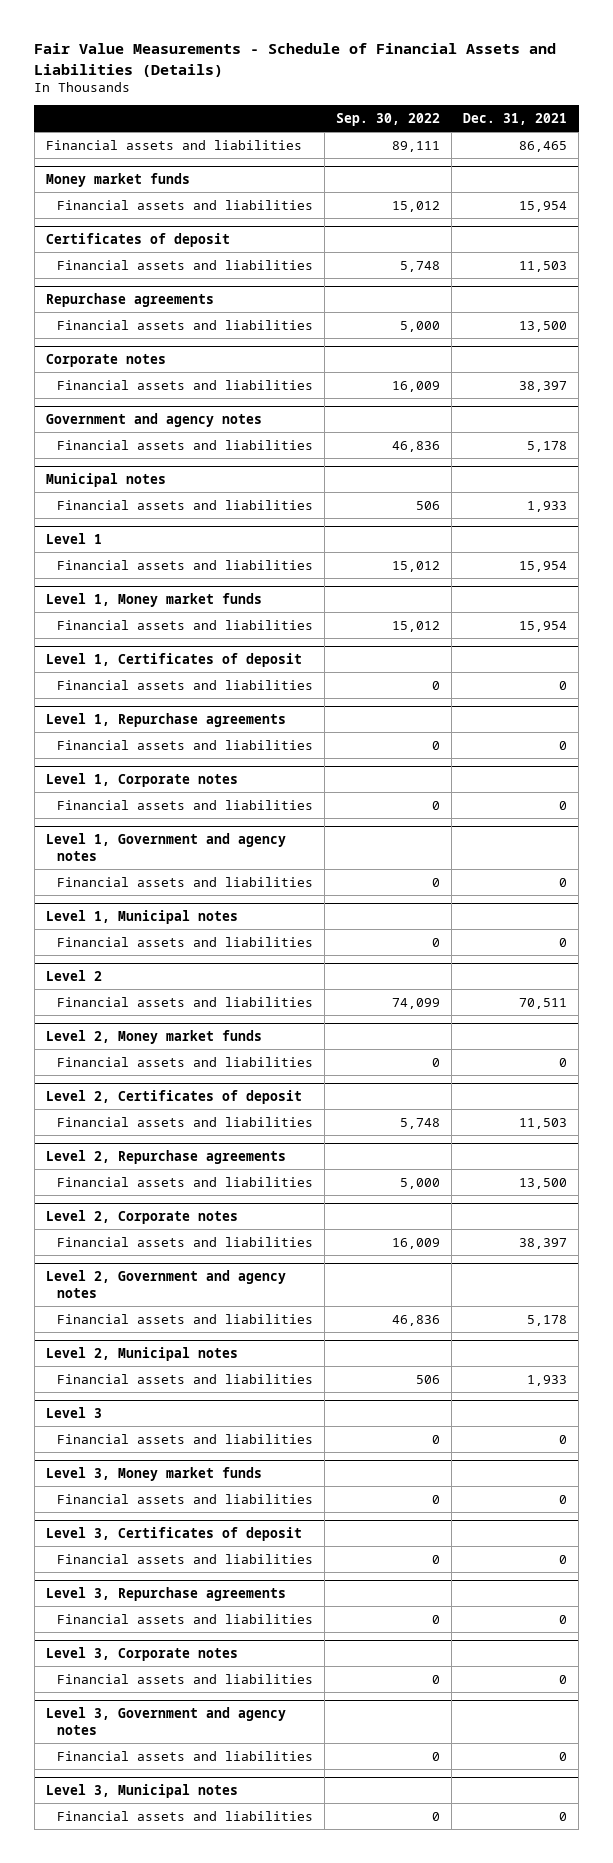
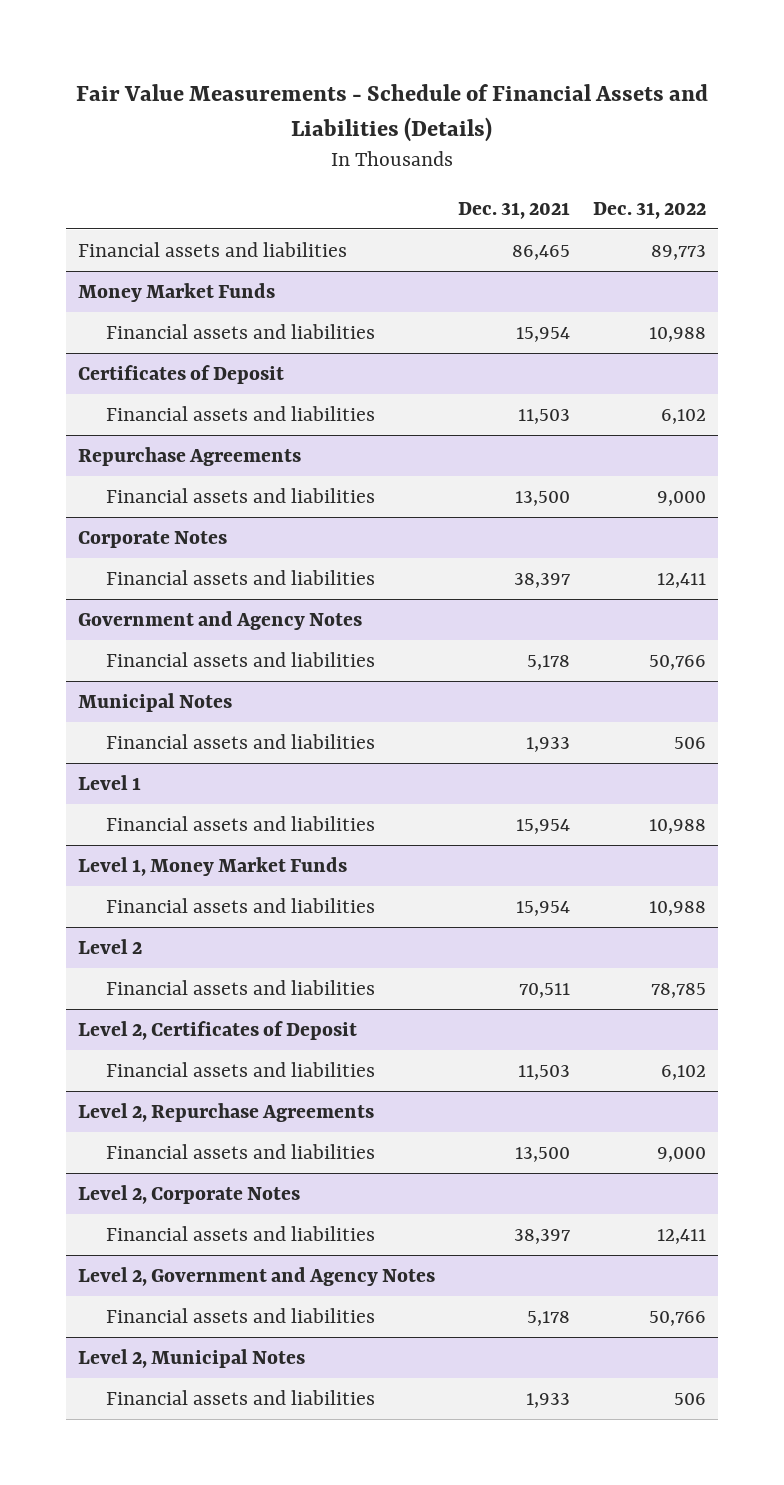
[336,112,441,126] Sep. 30, 2022 -> none
none -> [593,201,707,219] Dec. 31, 2022
[45,173,190,188] Money market funds -> [77,282,275,302] Money Market Funds
[45,233,230,248] Certificates of deposit -> [77,364,284,384] Certificates of Deposit
[45,293,214,308] Repurchase agreements -> [77,446,301,466] Repurchase Agreements
[45,354,166,368] Corporate notes -> [77,530,227,548] Corporate Notes
[45,413,262,428] Government and agency notes -> [77,610,362,630] Government and Agency Notes
[45,473,166,488] Municipal notes -> [77,692,232,712] Municipal Notes
[45,593,262,608] Level 1, Money market funds -> [77,856,347,876] Level 1, Money Market Funds
[45,653,302,668] Level 1, Certificates of deposit -> none
[57,679,314,690] Financial assets and liabilities -> none
[45,713,286,728] Level 1, Repurchase agreements -> none
[57,739,314,750] Financial assets and liabilities -> none
[45,773,238,788] Level 1, Corporate notes -> none
[57,799,314,810] Financial assets and liabilities -> none
[45,833,286,862] Level 1, Government and agency notes -> none
[57,876,314,887] Financial assets and liabilities -> none
[45,910,238,925] Level 1, Municipal notes -> none
[57,936,314,947] Financial assets and liabilities -> none
[45,1030,262,1045] Level 2, Money market funds -> none
[57,1056,314,1067] Financial assets and liabilities -> none
[45,1090,302,1105] Level 2, Certificates of deposit -> [77,1020,357,1040] Level 2, Certificates of Deposit
[45,1150,286,1165] Level 2, Repurchase agreements -> [77,1102,374,1122] Level 2, Repurchase Agreements
[45,1210,238,1225] Level 2, Corporate notes -> [77,1184,300,1204] Level 2, Corporate Notes
[45,1270,286,1299] Level 2, Government and agency notes -> [77,1266,435,1286] Level 2, Government and Agency Notes
[45,1347,238,1362] Level 2, Municipal notes -> [77,1348,305,1368] Level 2, Municipal Notes
[45,1407,102,1419] Level 3 -> none
[57,1433,314,1444] Financial assets and liabilities -> none
[45,1467,262,1482] Level 3, Money market funds -> none
[57,1493,314,1504] Financial assets and liabilities -> none
[45,1527,302,1542] Level 3, Certificates of deposit -> none
[57,1553,314,1564] Financial assets and liabilities -> none
[45,1587,286,1602] Level 3, Repurchase agreements -> none
[57,1613,314,1624] Financial assets and liabilities -> none
[45,1647,238,1662] Level 3, Corporate notes -> none
[57,1673,314,1684] Financial assets and liabilities -> none
[45,1707,286,1736] Level 3, Government and agency notes -> none
[57,1750,314,1761] Financial assets and liabilities -> none
[45,1784,238,1799] Level 3, Municipal notes -> none
[57,1810,314,1821] Financial assets and liabilities -> none

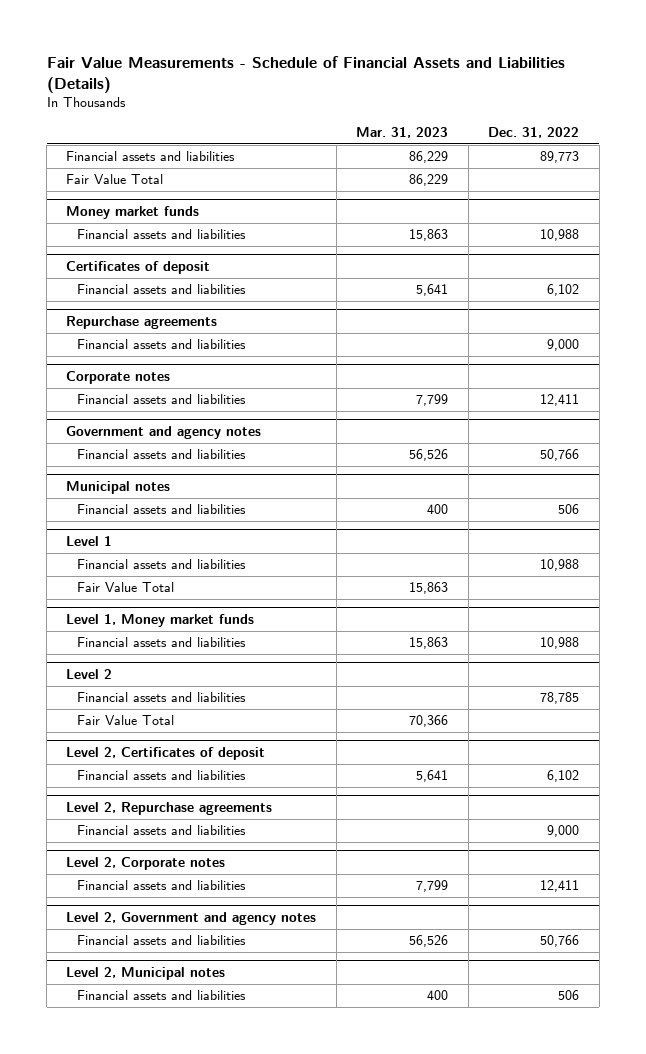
[457,201,570,219] Dec. 31, 2021 -> none
none -> [356,126,449,138] Mar. 31, 2023
none -> [66,174,164,185] Fair Value Total
[77,282,275,302] Money Market Funds -> [66,206,200,220] Money market funds
[77,364,284,384] Certificates of Deposit -> [66,261,211,275] Certificates of deposit
[77,446,301,466] Repurchase Agreements -> [66,316,218,330] Repurchase agreements
[77,530,227,548] Corporate Notes -> [66,371,171,385] Corporate notes
[77,610,362,630] Government and Agency Notes -> [66,426,262,440] Government and agency notes
[77,692,232,712] Municipal Notes -> [66,481,171,495] Municipal notes
none -> [77,582,175,593] Fair Value Total
[77,856,347,876] Level 1, Money Market Funds -> [66,614,255,628] Level 1, Money market funds
none -> [77,715,175,726] Fair Value Total
[77,1020,357,1040] Level 2, Certificates of Deposit -> [66,747,266,761] Level 2, Certificates of deposit
[77,1102,374,1122] Level 2, Repurchase Agreements -> [66,802,273,816] Level 2, Repurchase agreements
[77,1184,300,1204] Level 2, Corporate Notes -> [66,857,226,871] Level 2, Corporate notes
[77,1266,435,1286] Level 2, Government and Agency Notes -> [66,912,317,926] Level 2, Government and agency notes
[77,1348,305,1368] Level 2, Municipal Notes -> [66,967,226,981] Level 2, Municipal notes

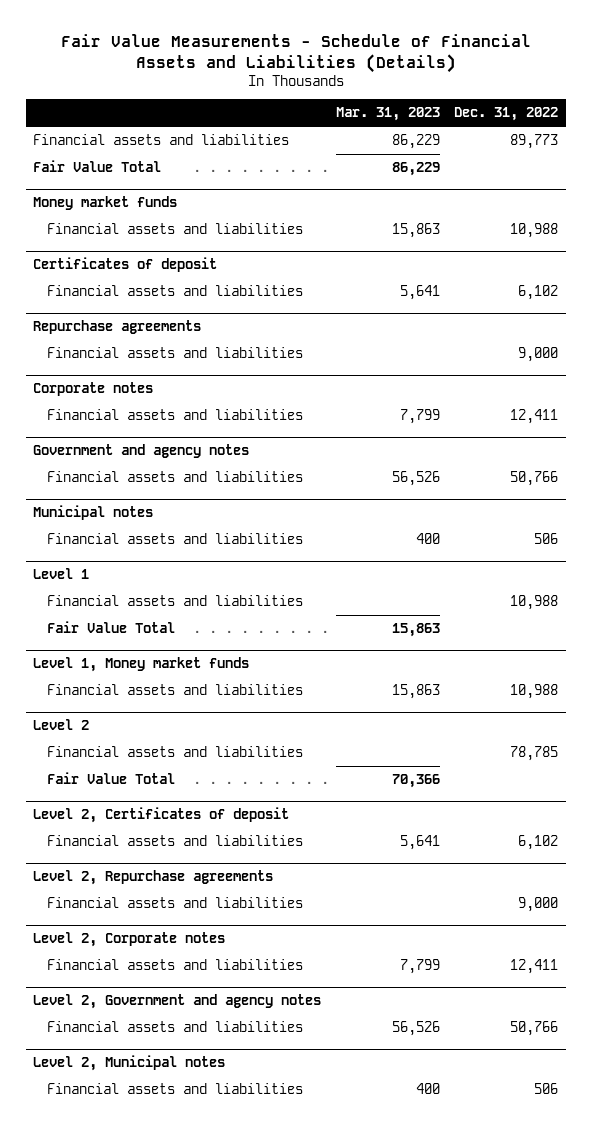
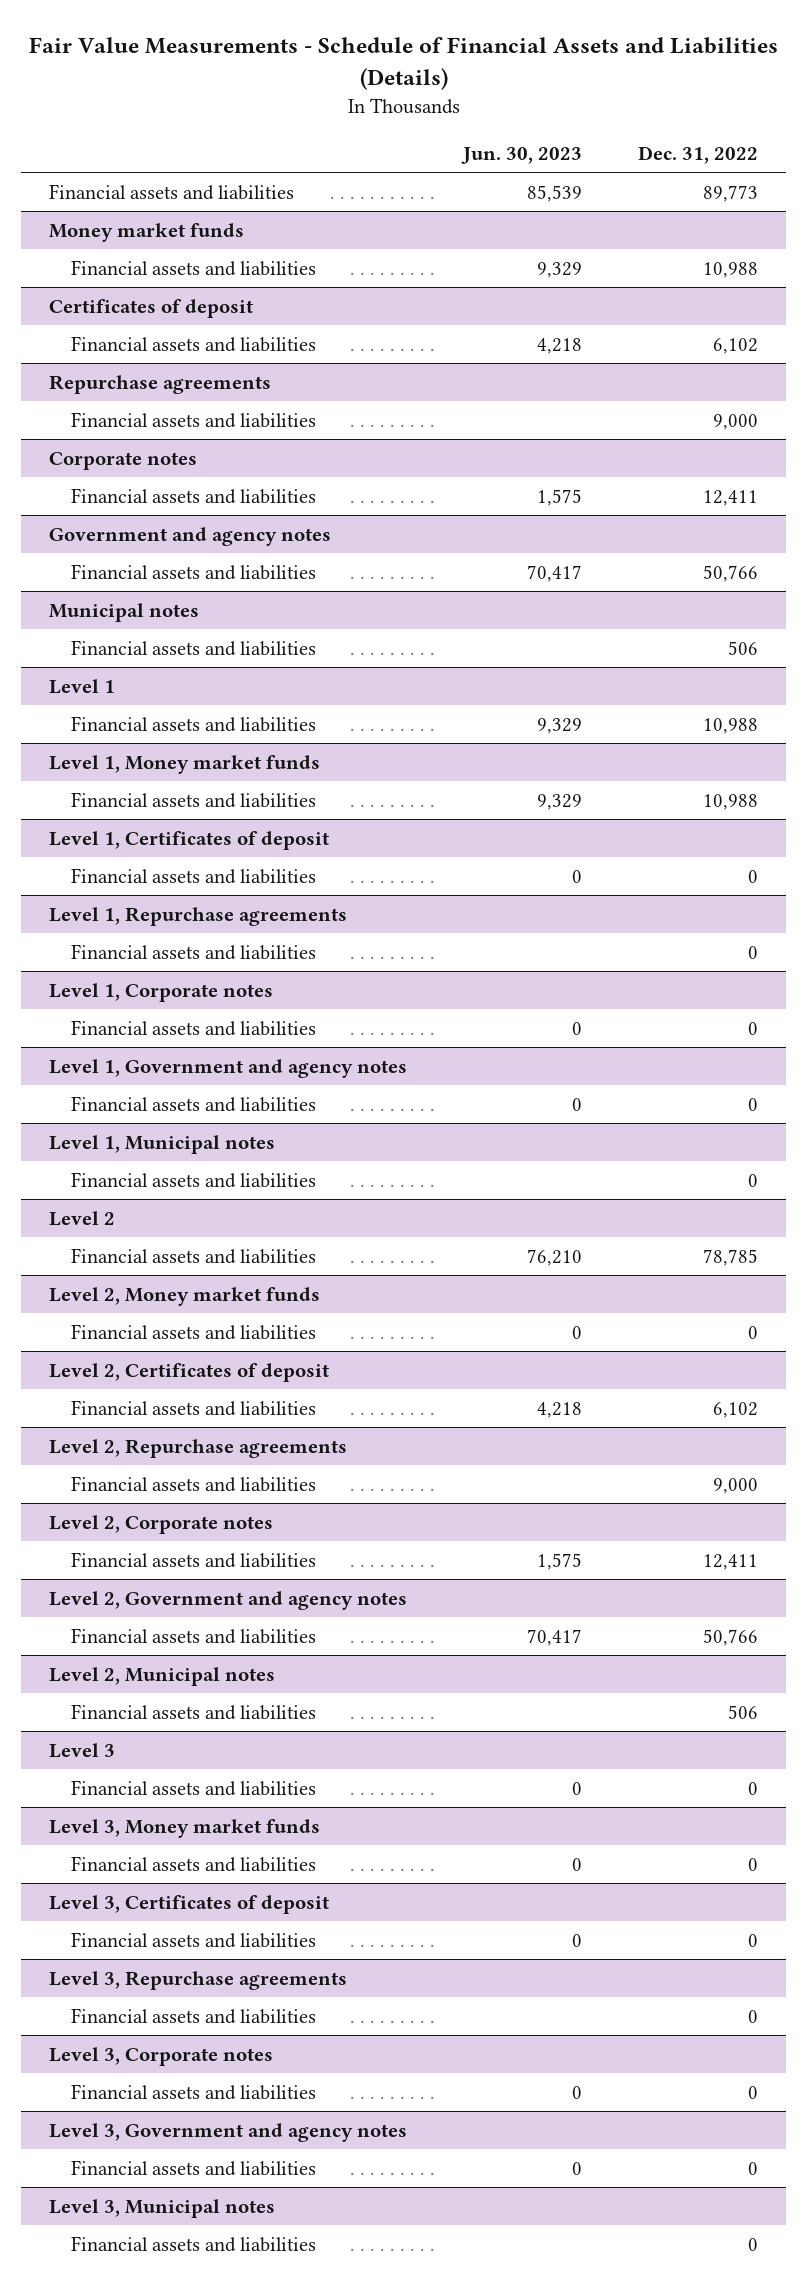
[335,107,440,122] Mar. 31, 2023 -> none
none -> [461,146,583,164] Jun. 30, 2023
[33,160,162,173] Fair Value Total -> none
[47,621,176,634] Fair Value Total -> none
none -> [49,830,330,850] Level 1, Certificates of deposit
none -> [70,867,316,884] Financial assets and liabilities
none -> [49,906,348,926] Level 1, Repurchase agreements
none -> [70,943,316,960] Financial assets and liabilities
none -> [49,982,274,1002] Level 1, Corporate notes
none -> [70,1019,316,1036] Financial assets and liabilities
none -> [49,1058,408,1078] Level 1, Government and agency notes
none -> [70,1095,316,1112] Financial assets and liabilities
none -> [49,1134,276,1154] Level 1, Municipal notes
none -> [70,1171,316,1188] Financial assets and liabilities
[47,772,176,785] Fair Value Total -> none
none -> [49,1286,321,1306] Level 2, Money market funds
none -> [70,1323,316,1340] Financial assets and liabilities
none -> [49,1742,116,1758] Level 3
none -> [70,1779,316,1796] Financial assets and liabilities
none -> [49,1818,321,1838] Level 3, Money market funds
none -> [70,1855,316,1872] Financial assets and liabilities
none -> [49,1894,330,1914] Level 3, Certificates of deposit
none -> [70,1931,316,1948] Financial assets and liabilities
none -> [49,1970,348,1990] Level 3, Repurchase agreements
none -> [70,2007,316,2024] Financial assets and liabilities
none -> [49,2046,274,2066] Level 3, Corporate notes
none -> [70,2083,316,2100] Financial assets and liabilities
none -> [49,2122,408,2142] Level 3, Government and agency notes
none -> [70,2159,316,2176] Financial assets and liabilities
none -> [49,2198,276,2218] Level 3, Municipal notes
none -> [70,2235,316,2252] Financial assets and liabilities

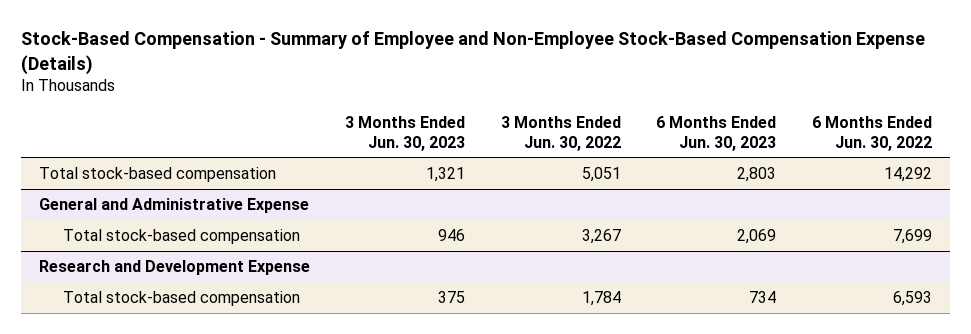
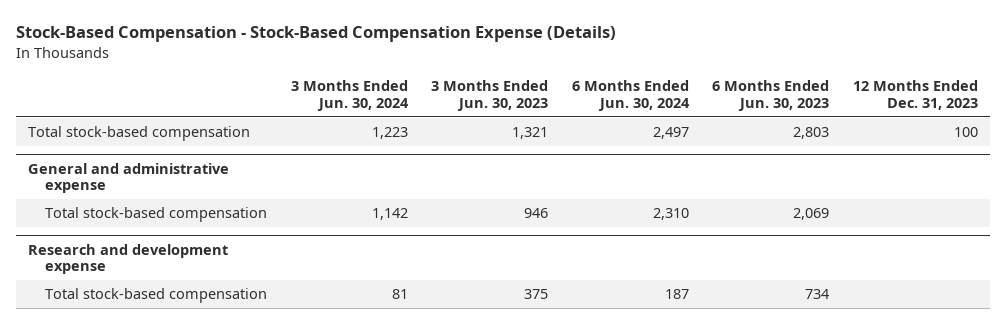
[20,31,925,75] Stock-Based Compensation - Summary of Employee and Non-Employee Stock-Based Compensation Expense (Details) -> [16,26,617,43] Stock-Based Compensation - Stock-Based Compensation Expense (Details)
[500,116,621,151] 3 Months Ended Jun. 30, 2022 -> none
[811,116,932,151] 6 Months Ended Jun. 30, 2022 -> none
none -> [290,80,409,111] 3 Months Ended Jun. 30, 2024
none -> [571,80,690,111] 6 Months Ended Jun. 30, 2024
none -> [852,80,978,110] 12 Months Ended Dec. 31, 2023
[38,198,309,214] General and Administrative Expense -> [27,162,229,194] General and administrative expense
[38,260,310,276] Research and Development Expense -> [27,243,228,275] Research and development expense

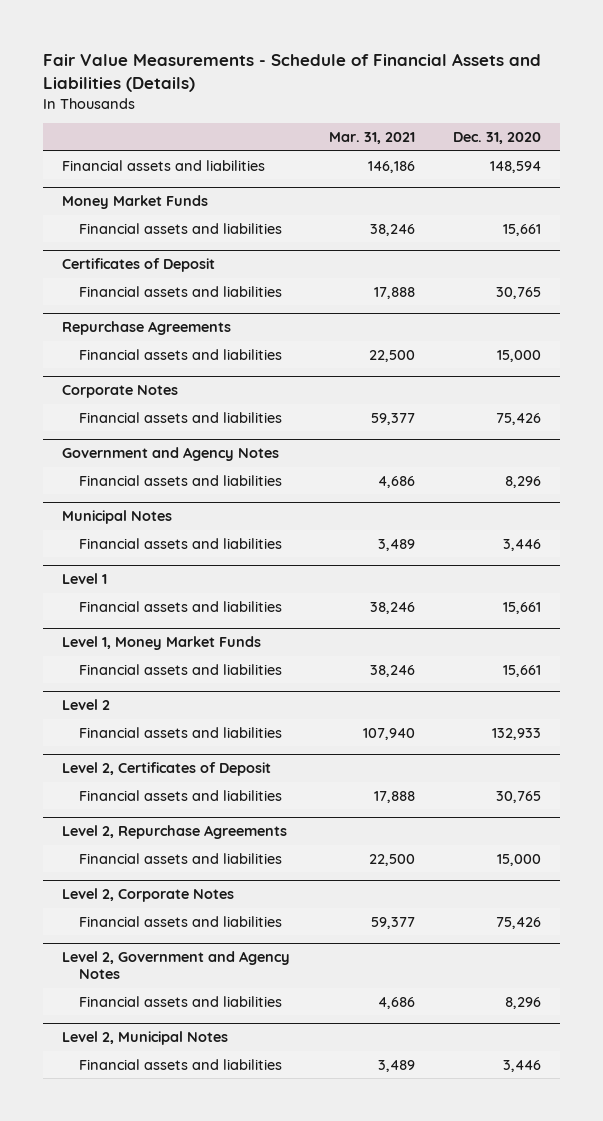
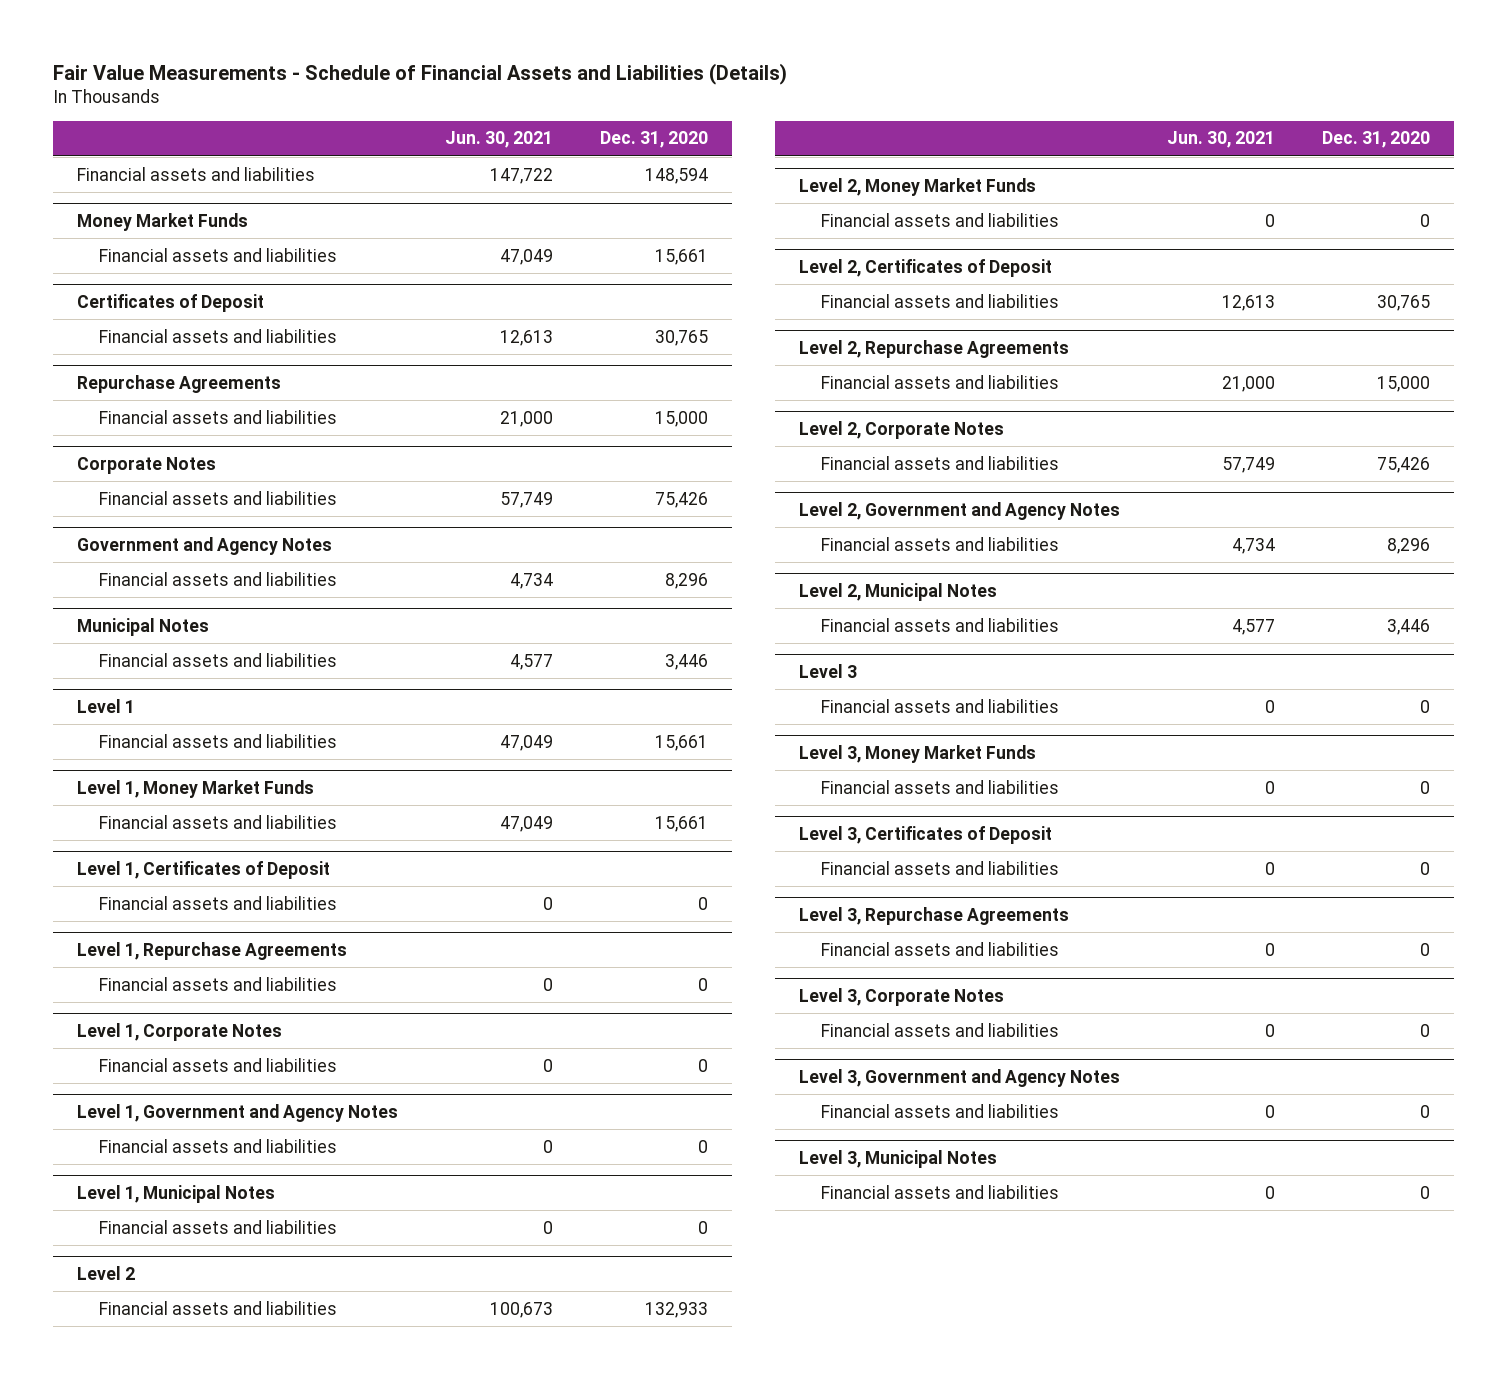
[328,132,415,145] Mar. 31, 2021 -> none
none -> [445,131,554,149] Jun. 30, 2021
none -> [76,860,330,879] Level 1, Certificates of Deposit
none -> [99,895,338,910] Financial assets and liabilities
none -> [76,941,347,960] Level 1, Repurchase Agreements
none -> [99,976,338,991] Financial assets and liabilities
none -> [76,1022,282,1041] Level 1, Corporate Notes
none -> [99,1057,338,1072] Financial assets and liabilities
none -> [76,1103,398,1122] Level 1, Government and Agency Notes
none -> [99,1138,338,1153] Financial assets and liabilities
none -> [76,1184,275,1203] Level 1, Municipal Notes
none -> [99,1219,338,1234] Financial assets and liabilities
none -> [798,177,1036,196] Level 2, Money Market Funds
none -> [820,212,1059,227] Financial assets and liabilities
none -> [798,663,857,678] Level 3
none -> [820,698,1059,713] Financial assets and liabilities
none -> [798,744,1036,763] Level 3, Money Market Funds
none -> [820,779,1059,794] Financial assets and liabilities
none -> [798,825,1052,844] Level 3, Certificates of Deposit
none -> [820,860,1059,875] Financial assets and liabilities
none -> [798,906,1069,925] Level 3, Repurchase Agreements
none -> [820,941,1059,956] Financial assets and liabilities
none -> [798,987,1004,1006] Level 3, Corporate Notes
none -> [820,1022,1059,1037] Financial assets and liabilities
none -> [798,1068,1120,1087] Level 3, Government and Agency Notes
none -> [820,1103,1059,1118] Financial assets and liabilities
none -> [798,1149,997,1168] Level 3, Municipal Notes
none -> [820,1184,1059,1199] Financial assets and liabilities

